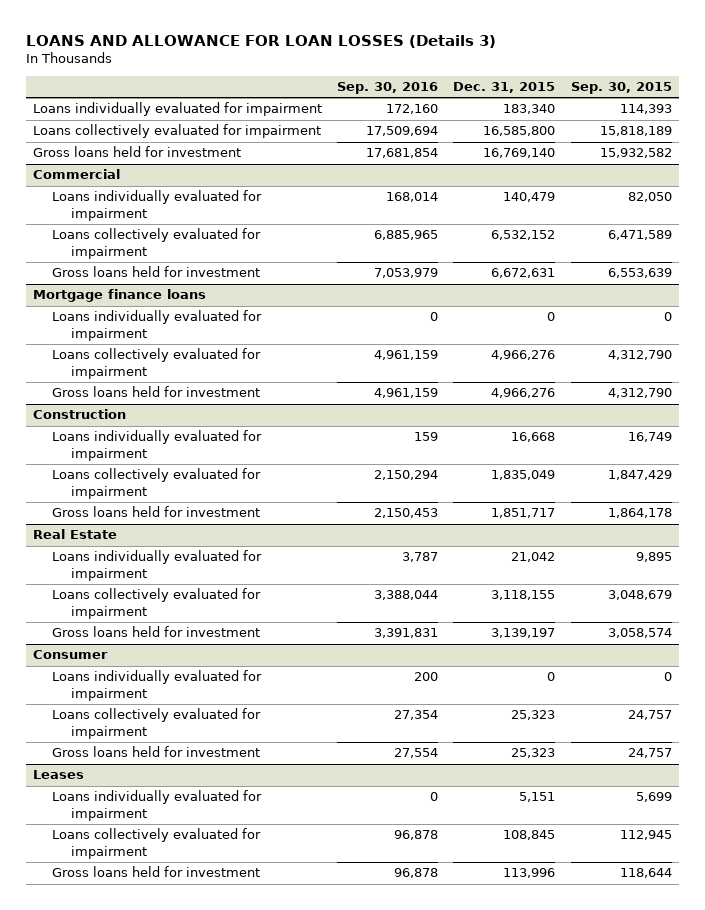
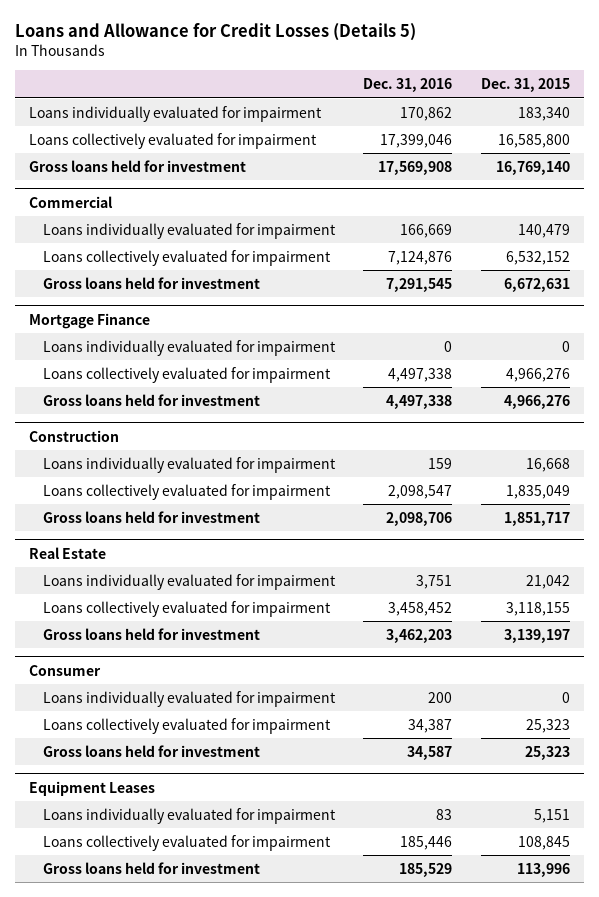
[25,34,496,48] LOANS AND ALLOWANCE FOR LOAN LOSSES (Details 3) -> [15,23,417,42] Loans and Allowance for Credit Losses (Details 5)
[337,82,439,95] Sep. 30, 2016 -> none
[570,82,672,95] Sep. 30, 2015 -> none
none -> [363,78,453,93] Dec. 31, 2016
[33,289,207,303] Mortgage finance loans -> [29,312,151,329] Mortgage Finance
[33,770,85,780] Leases -> [29,780,156,796] Equipment Leases

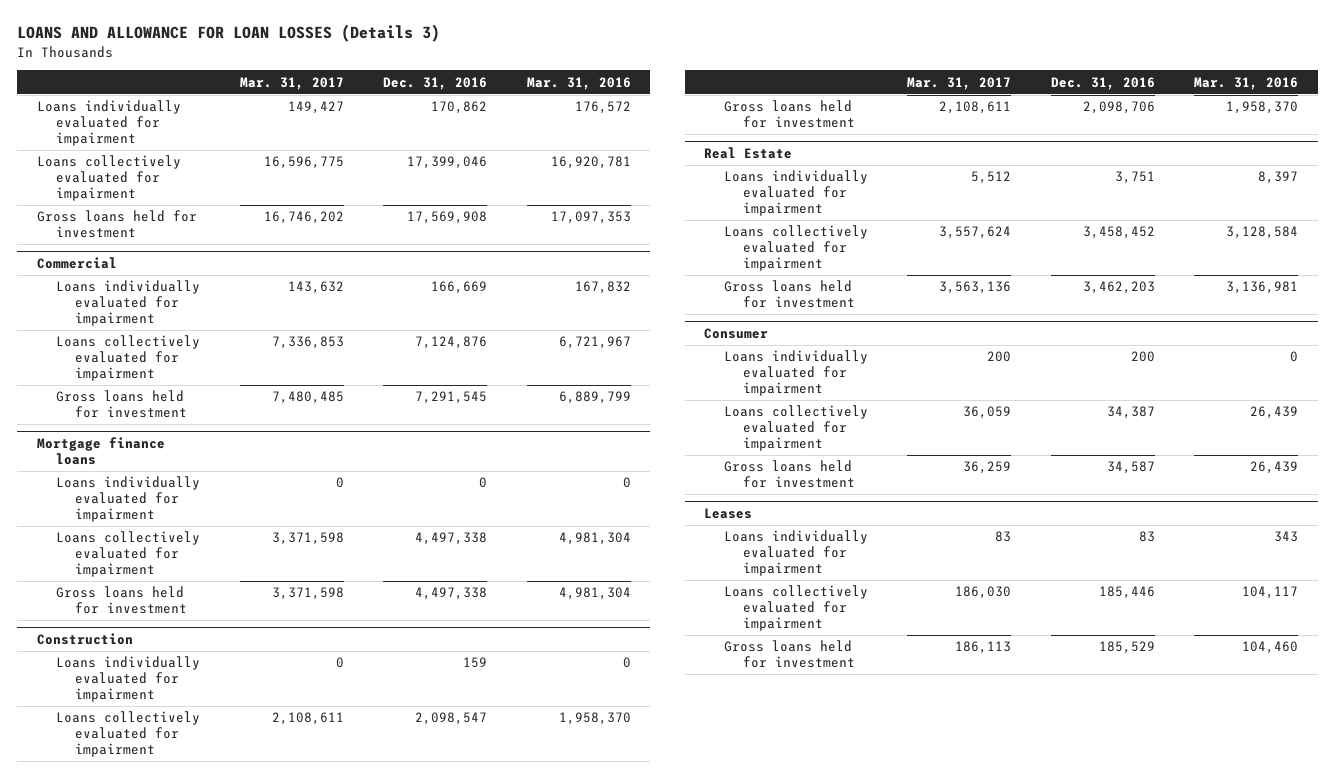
[15,23,417,42] Loans and Allowance for Credit Losses (Details 5) -> [16,24,440,43] LOANS AND ALLOWANCE FOR LOAN LOSSES (Details 3)
[480,78,570,93] Dec. 31, 2015 -> none
none -> [239,76,344,90] Mar. 31, 2017
none -> [526,76,631,90] Mar. 31, 2016
[29,312,151,329] Mortgage Finance -> [36,437,165,466] Mortgage finance loans
[29,780,156,796] Equipment Leases -> [704,508,753,520] Leases

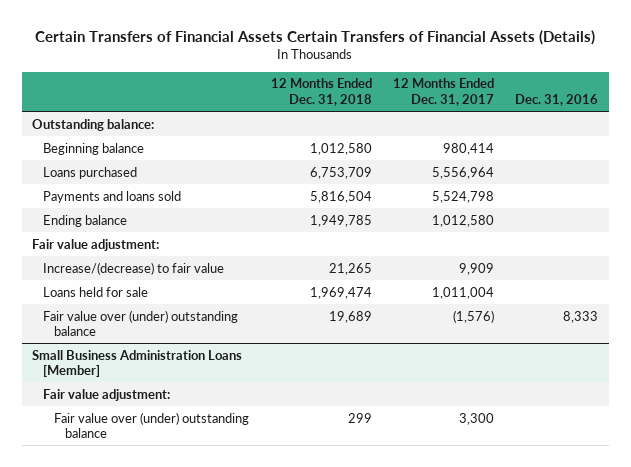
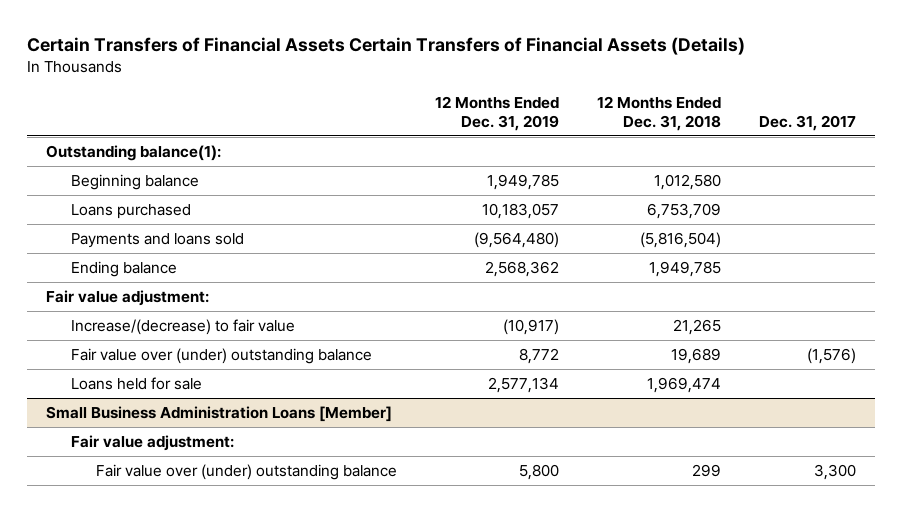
[393,78,495,107] 12 Months Ended Dec. 31, 2017 -> none
[515,94,599,107] Dec. 31, 2016 -> none
none -> [434,95,559,132] 12 Months Ended Dec. 31, 2019
none -> [759,115,857,132] Dec. 31, 2017
[32,118,155,131] Outstanding balance: -> [46,144,222,161] Outstanding balance(1):
[309,190,372,203] 5,816,504 -> [640,231,722,248] (5,816,504)
[43,286,149,297] Loans held for sale -> [71,376,203,390] Loans held for sale

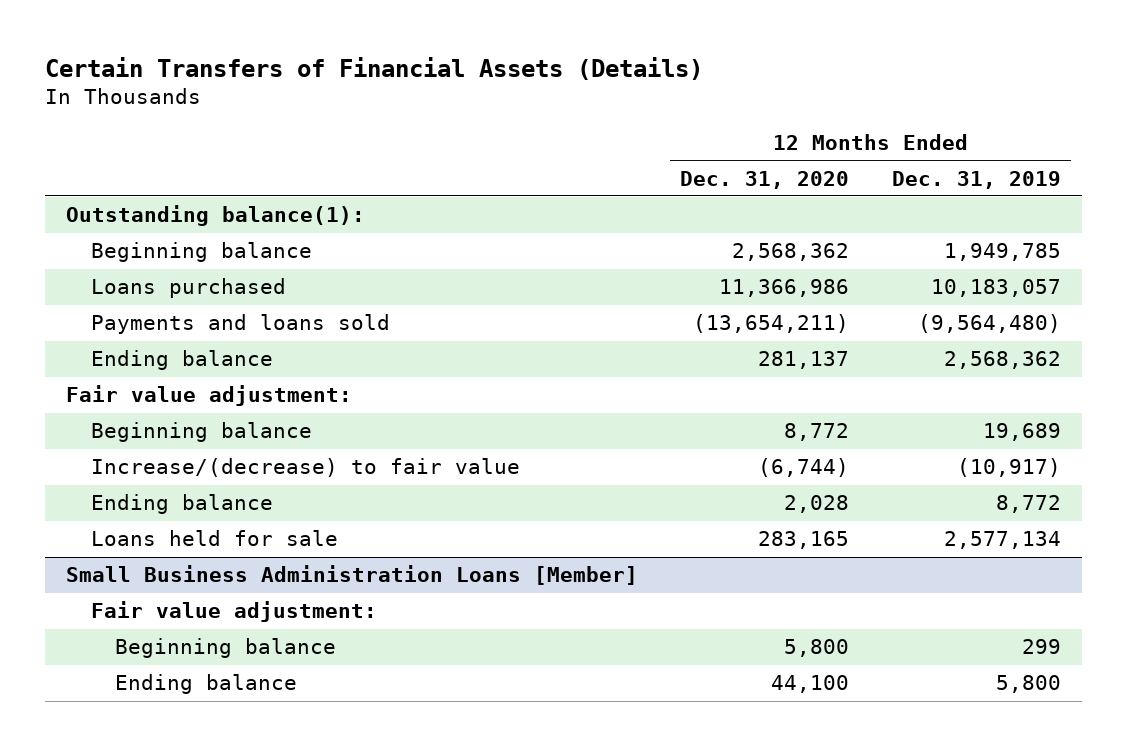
[27,37,746,56] Certain Transfers of Financial Assets Certain Transfers of Financial Assets (Details) -> [45,56,704,80] Certain Transfers of Financial Assets (Details)
[597,95,722,132] 12 Months Ended Dec. 31, 2018 -> none
[759,115,857,132] Dec. 31, 2017 -> none
none -> [680,170,850,189] Dec. 31, 2020
none -> [90,422,312,443] Beginning balance
[71,347,373,364] Fair value over (under) outstanding balance -> [90,494,273,515] Ending balance
[95,463,397,480] Fair value over (under) outstanding balance -> none
none -> [114,638,336,659] Beginning balance
none -> [114,674,297,695] Ending balance

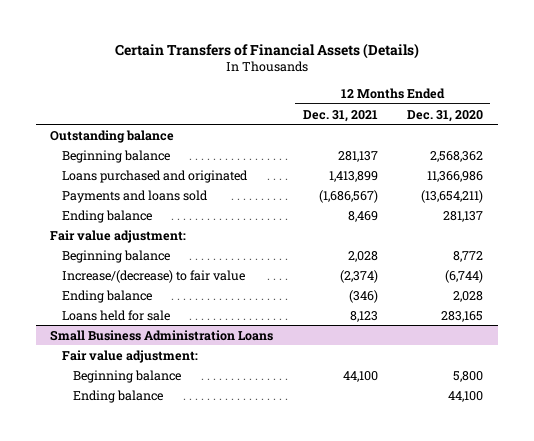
[891,170,1061,189] Dec. 31, 2019 -> none
none -> [302,109,378,122] Dec. 31, 2021
[66,205,366,227] Outstanding balance(1): -> [50,129,175,143] Outstanding balance
[90,278,286,299] Loans purchased -> [61,169,248,183] Loans purchased and originated
[66,565,639,586] Small Business Administration Loans [Member] -> [50,329,274,341] Small Business Administration Loans

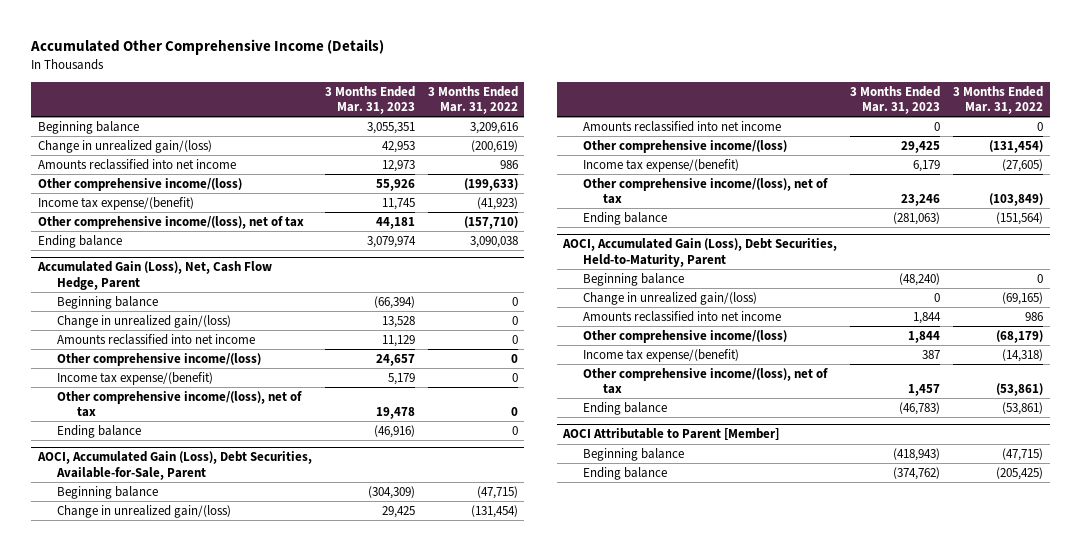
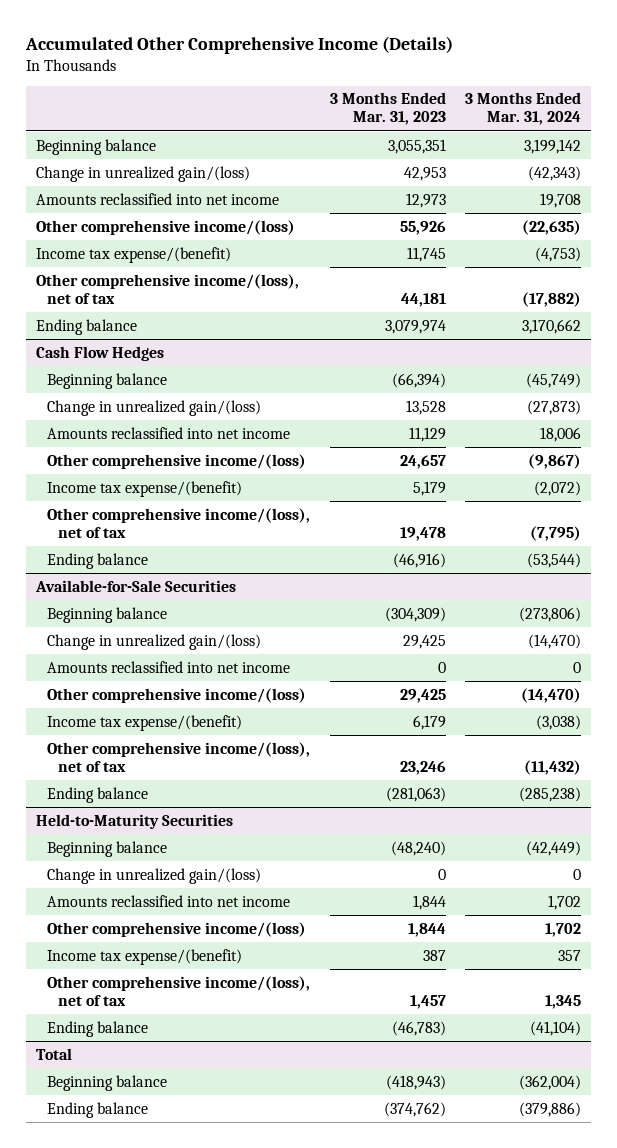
[427,85,518,115] 3 Months Ended Mar. 31, 2022 -> none
none -> [465,92,582,126] 3 Months Ended Mar. 31, 2024
[36,261,272,290] Accumulated Gain (Loss), Net, Cash Flow Hedge, Parent -> [35,345,164,361] Cash Flow Hedges
[36,451,312,480] AOCI, Accumulated Gain (Loss), Debt Securities, Available-for-Sale, Parent -> [34,579,236,592] Available-for-Sale Securities
[562,238,838,267] AOCI, Accumulated Gain (Loss), Debt Securities, Held-to-Maturity, Parent -> [35,813,233,829] Held-to-Maturity Securities
[562,428,780,441] AOCI Attributable to Parent [Member] -> [35,1047,72,1060] Total

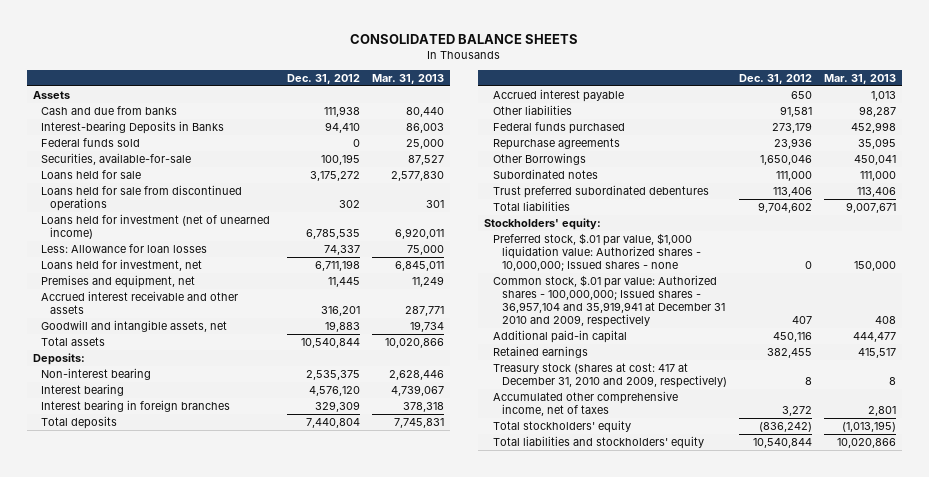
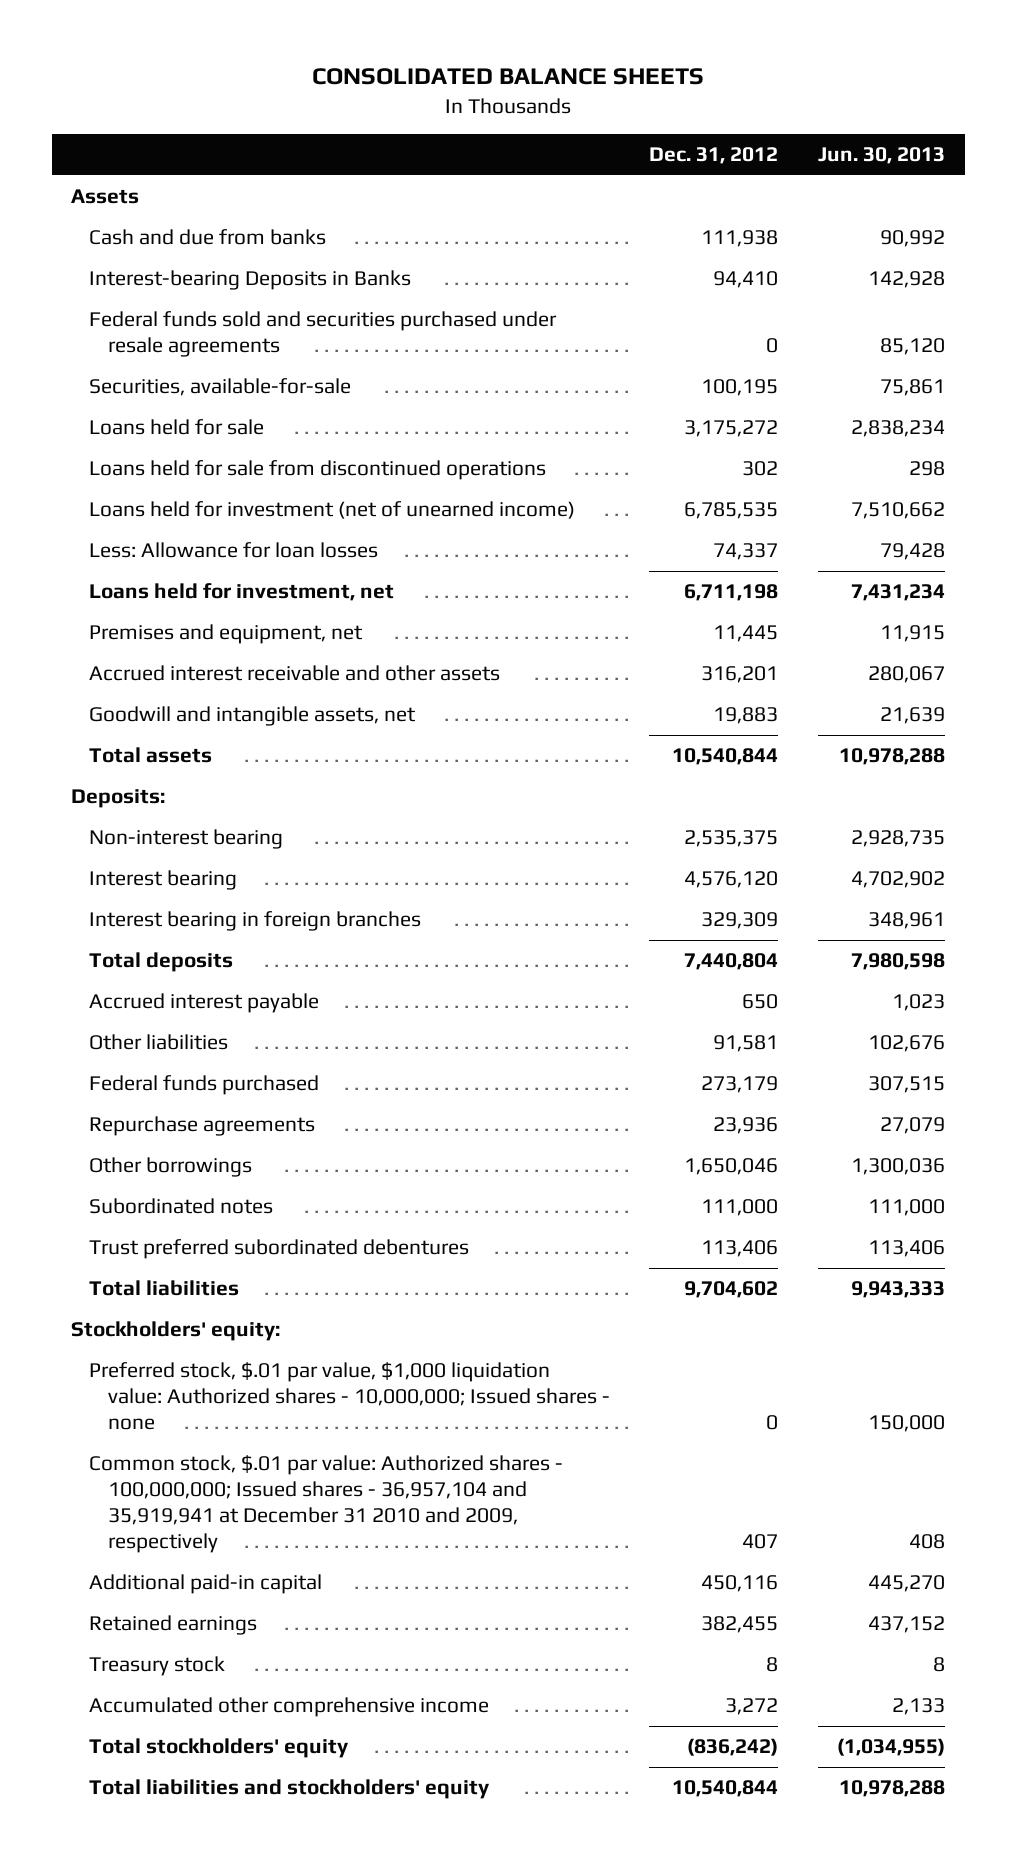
[372,73,445,84] Mar. 31, 2013 -> none
none -> [817,146,945,164] Jun. 30, 2013
[41,138,141,148] Federal funds sold -> [89,311,558,358] Federal funds sold and securities purchased under resale agreements
[492,153,586,166] Other Borrowings -> [89,1157,253,1178] Other borrowings
[492,363,727,389] Treasury stock (shares at cost: 417 at December 31, 2010 and 2009, respectively) -> [89,1656,226,1677] Treasury stock
[492,391,678,417] Accumulated other comprehensive income, net of taxes -> [89,1697,490,1718] Accumulated other comprehensive income

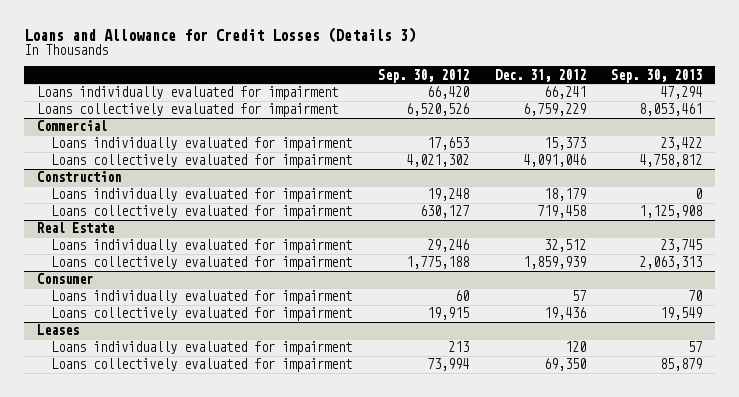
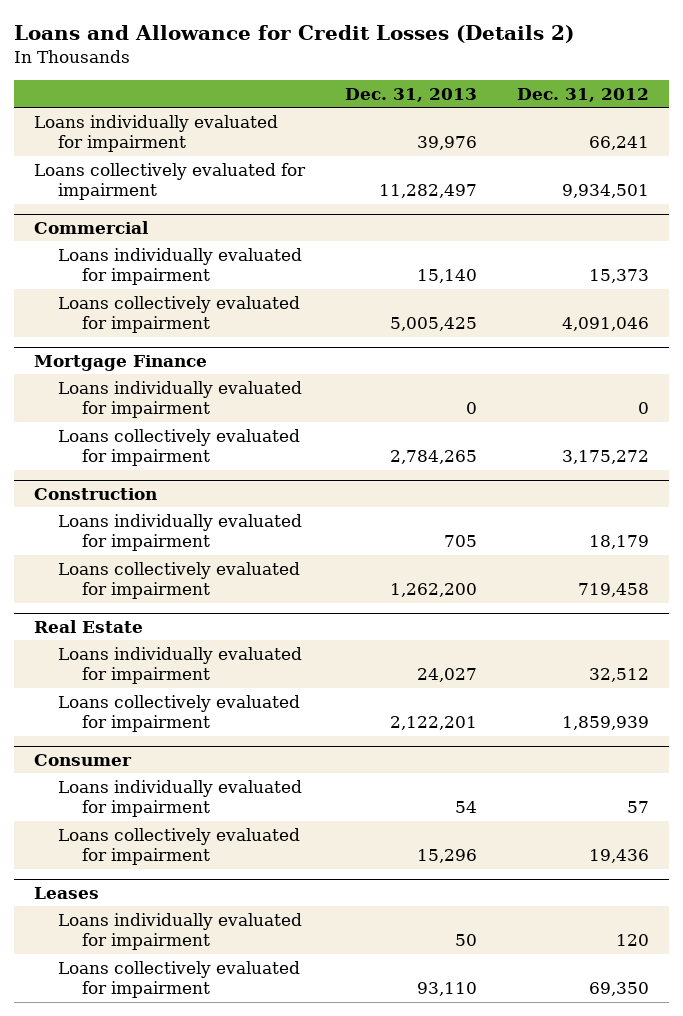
[24,26,417,43] Loans and Allowance for Credit Losses (Details 3) -> [13,25,574,44] Loans and Allowance for Credit Losses (Details 2)
[377,68,469,83] Sep. 30, 2012 -> none
[611,68,703,83] Sep. 30, 2013 -> none
none -> [344,87,477,102] Dec. 31, 2013
[522,103,586,117] 6,759,229 -> [561,184,649,199] 9,934,501
none -> [33,355,207,372] Mortgage Finance
none -> [58,380,303,419] Loans individually evaluated for impairment
none -> [58,428,301,467] Loans collectively evaluated for impairment

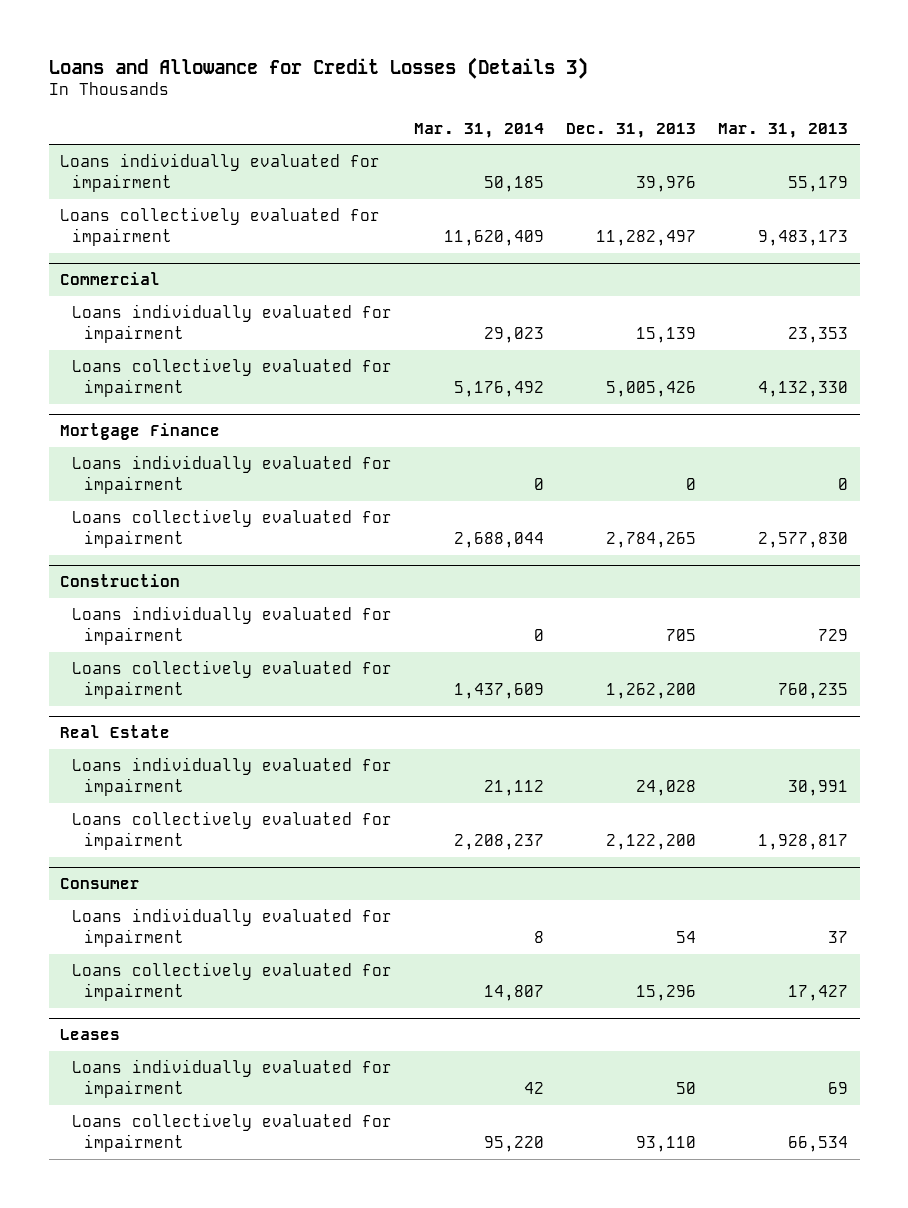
[13,25,574,44] Loans and Allowance for Credit Losses (Details 2) -> [48,56,588,79] Loans and Allowance for Credit Losses (Details 3)
[516,87,649,102] Dec. 31, 2012 -> none
none -> [414,122,545,138] Mar. 31, 2014
none -> [718,122,849,138] Mar. 31, 2013
[416,269,477,284] 15,140 -> [636,326,697,343] 15,139
[389,317,477,332] 5,005,425 -> [606,380,697,397] 5,005,426
[416,668,477,683] 24,027 -> [636,779,697,796] 24,028
[389,716,477,731] 2,122,201 -> [606,833,697,850] 2,122,200

